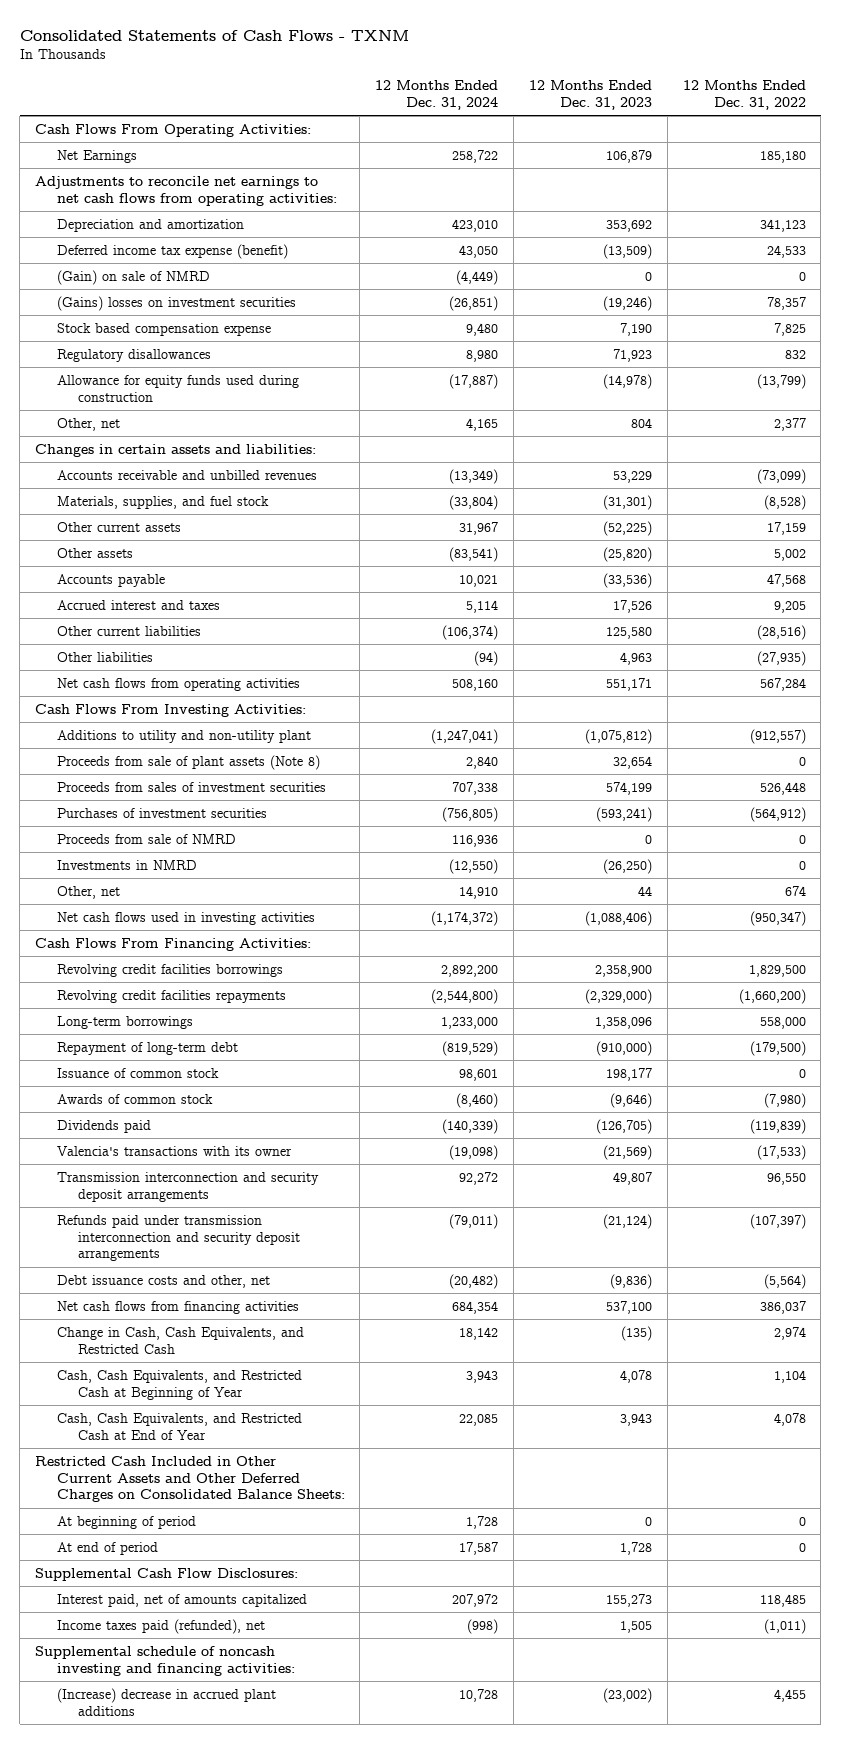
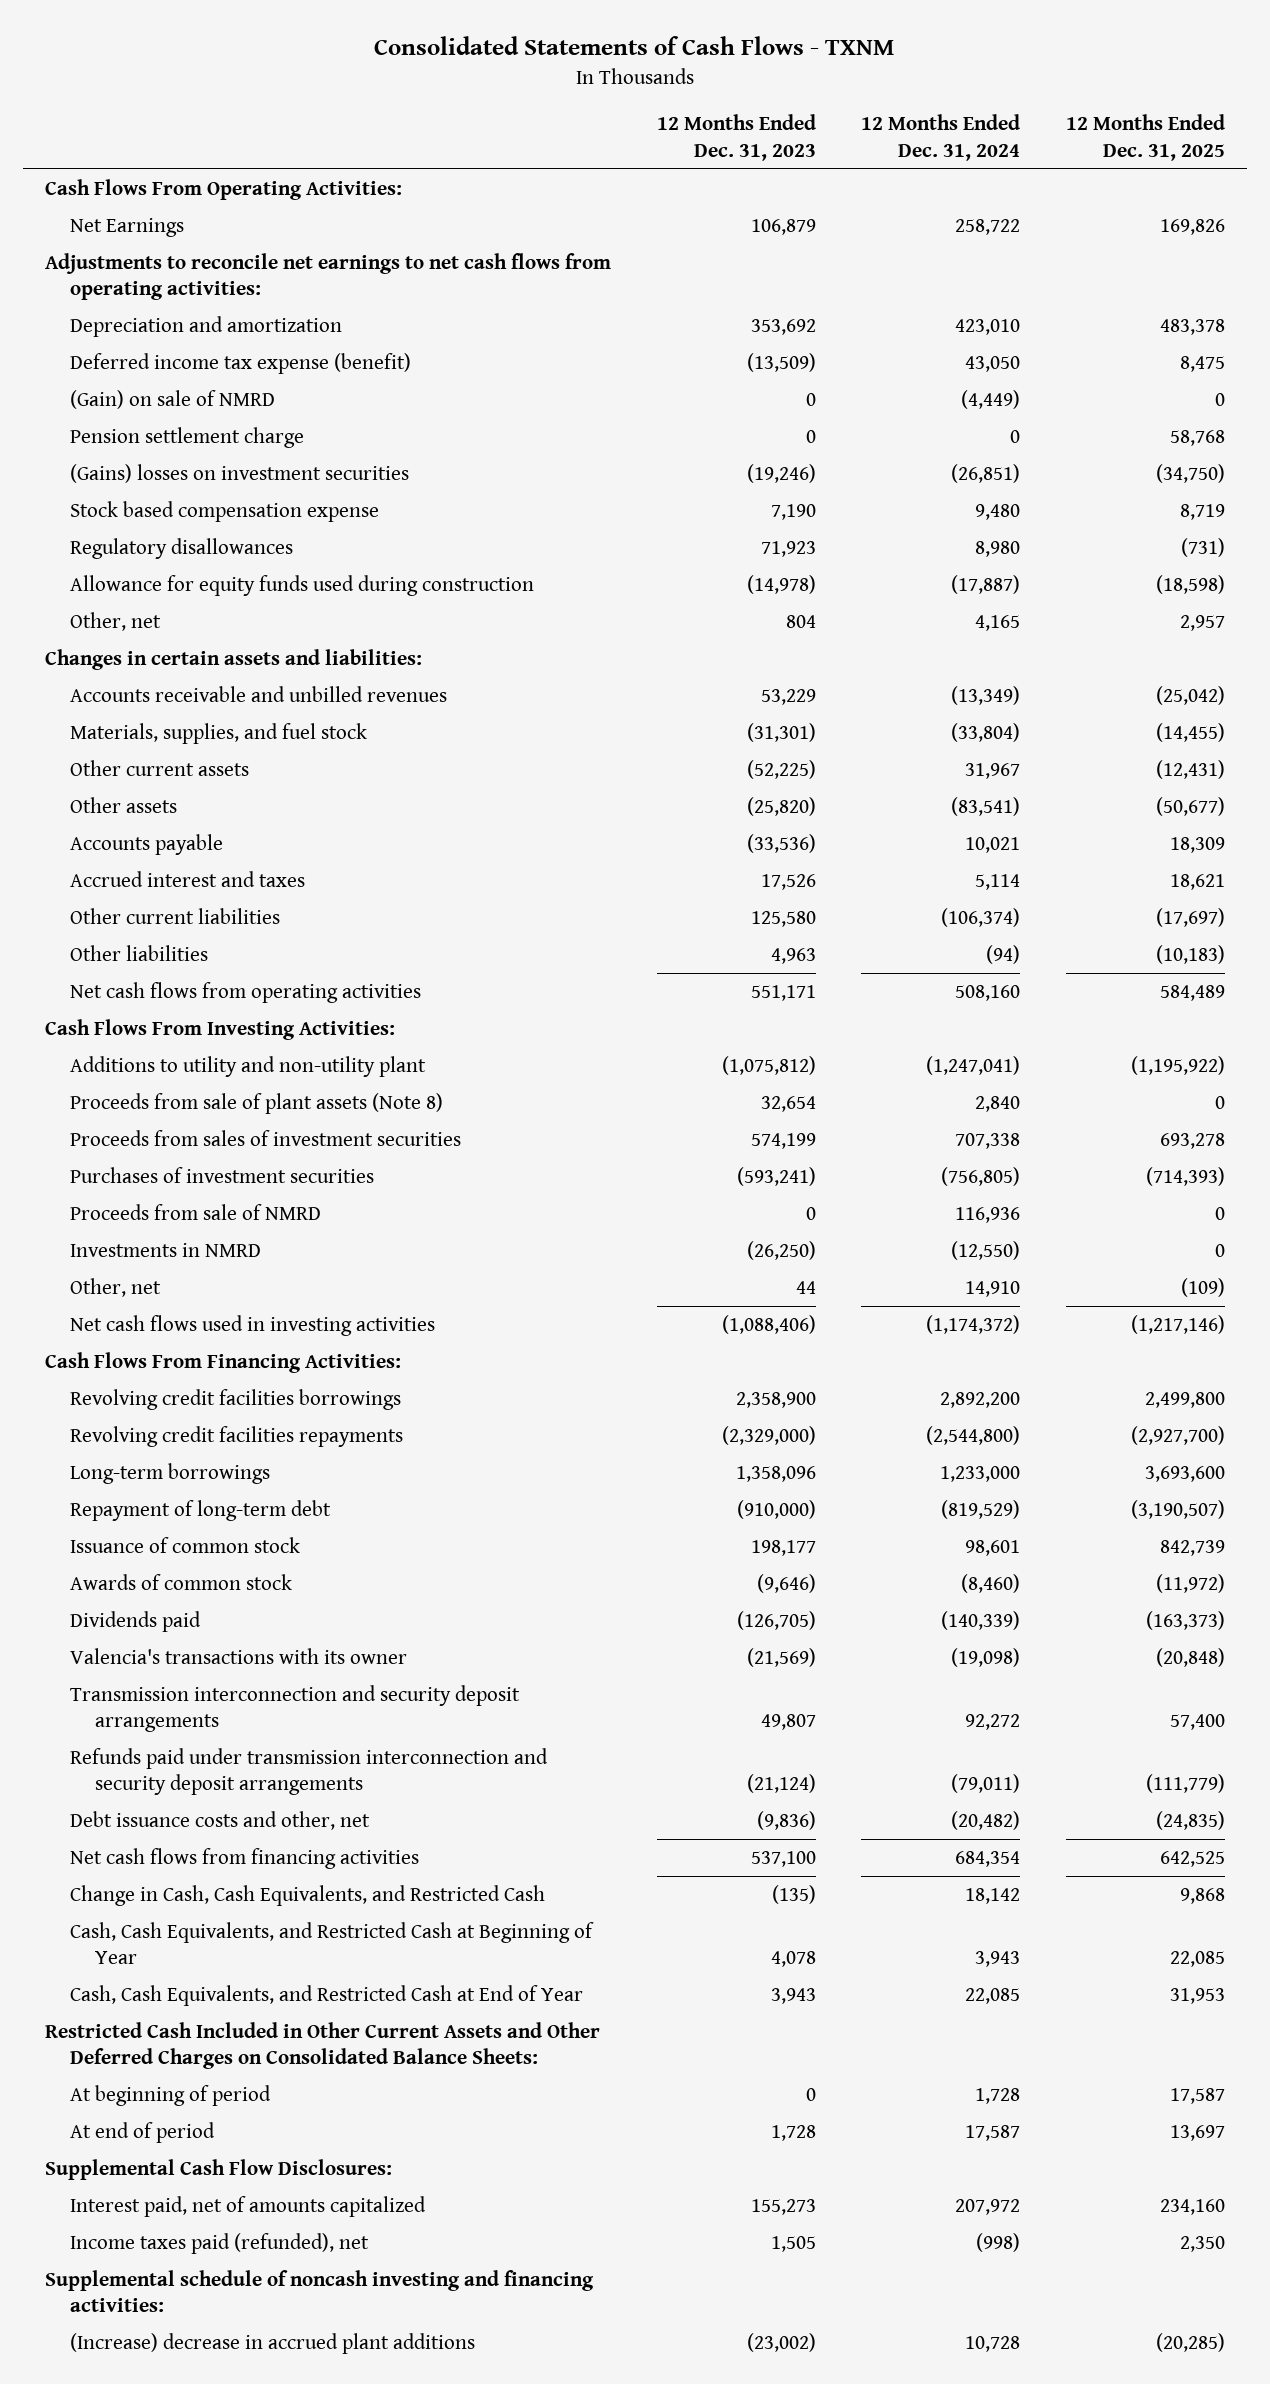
[682,80,806,110] 12 Months Ended Dec. 31, 2022 -> none
none -> [1065,114,1225,161] 12 Months Ended Dec. 31, 2025
none -> [70,426,305,448] Pension settlement charge

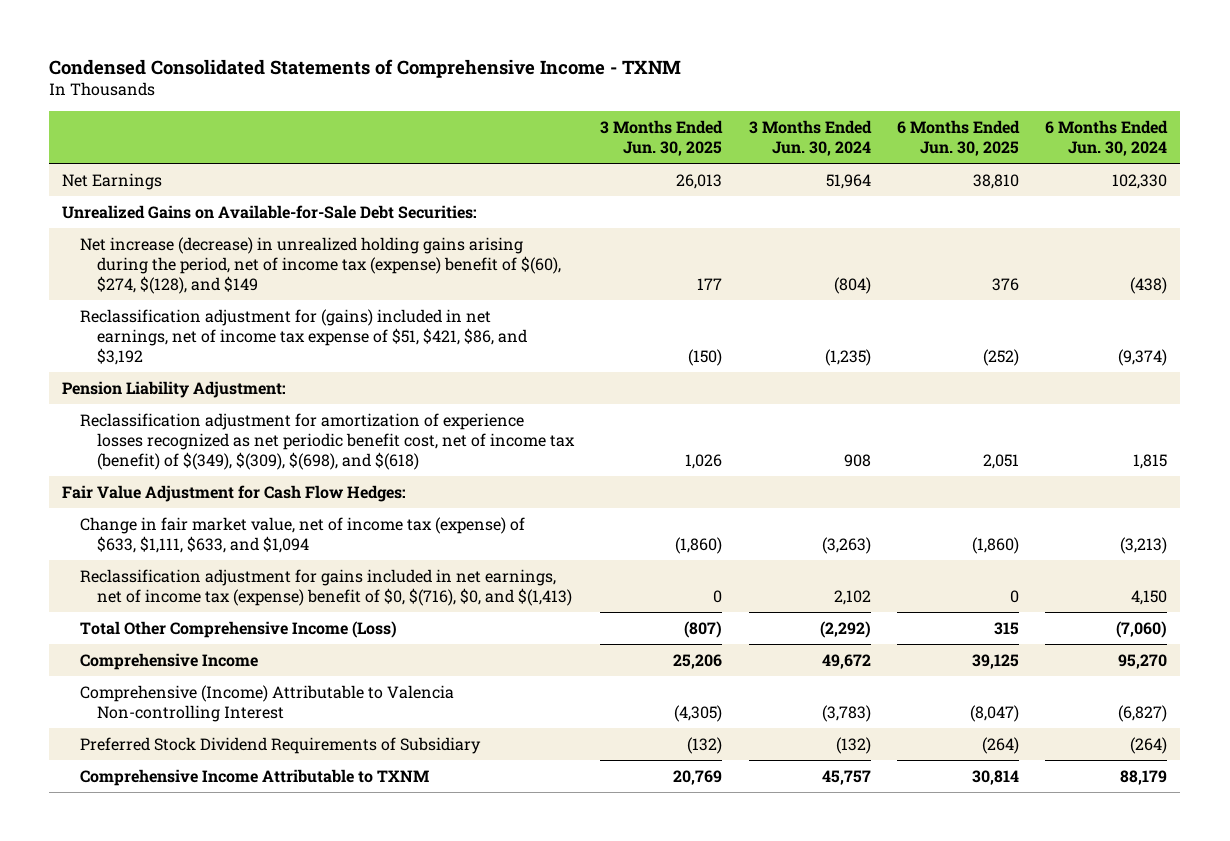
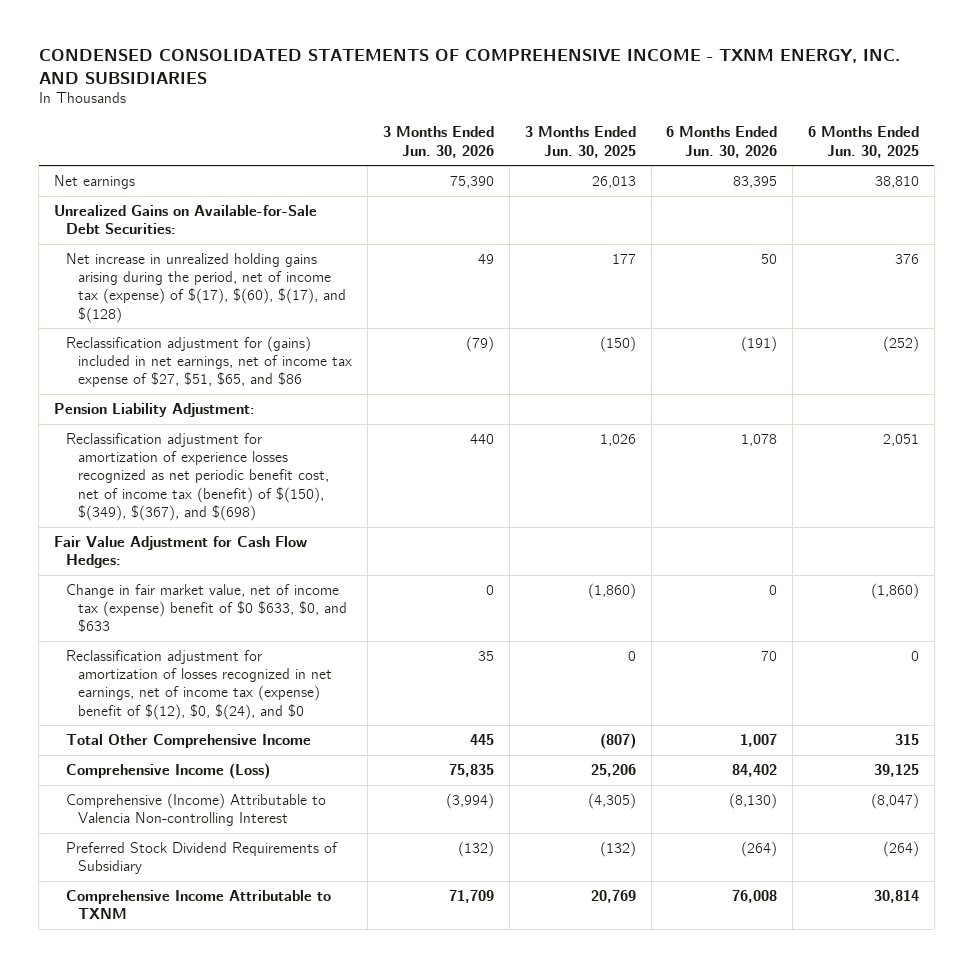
[49,58,682,78] Condensed Consolidated Statements of Comprehensive Income - TXNM -> [38,49,900,84] CONDENSED CONSOLIDATED STATEMENTS OF COMPREHENSIVE INCOME - TXNM ENERGY, INC. AND SUBSIDIARIES
[748,119,872,156] 3 Months Ended Jun. 30, 2024 -> none
[1045,119,1169,156] 6 Months Ended Jun. 30, 2024 -> none
none -> [382,126,494,158] 3 Months Ended Jun. 30, 2026
none -> [666,126,778,158] 6 Months Ended Jun. 30, 2026
[62,172,163,190] Net Earnings -> [54,174,136,189] Net earnings
[79,236,562,294] Net increase (decrease) in unrealized holding gains arising during the period, net of income tax (expense) benefit of $(60), $274, $(128), and $149 -> [66,252,347,323] Net increase in unrealized holding gains arising during the period, net of income tax (expense) of $(17), $(60), $(17), and $(128)
[79,308,528,365] Reclassification adjustment for (gains) included in net earnings, net of income tax expense of $51, $421, $86, and $3,192 -> [66,335,353,388] Reclassification adjustment for (gains) included in net earnings, net of income tax expense of $27, $51, $65, and $86
[79,412,576,470] Reclassification adjustment for amortization of experience losses recognized as net periodic benefit cost, net of income tax (benefit) of $(349), $(309), $(698), and $(618) -> [66,432,330,521] Reclassification adjustment for amortization of experience losses recognized as net periodic benefit cost, net of income tax (benefit) of $(150), $(349), $(367), and $(698)
[79,516,525,553] Change in fair market value, net of income tax (expense) of $633, $1,111, $633, and $1,094 -> [66,583,348,633] Change in fair market value, net of income tax (expense) benefit of $0 $633, $0, and $633
[79,568,573,606] Reclassification adjustment for gains included in net earnings, net of income tax (expense) benefit of $0, $(716), $0, and $(1,413) -> [66,649,333,720] Reclassification adjustment for amortization of losses recognized in net earnings, net of income tax (expense) benefit of $(12), $0, $(24), and $0
[79,620,397,638] Total Other Comprehensive Income (Loss) -> [66,733,312,748] Total Other Comprehensive Income
[79,652,258,670] Comprehensive Income -> [66,762,271,779] Comprehensive Income (Loss)

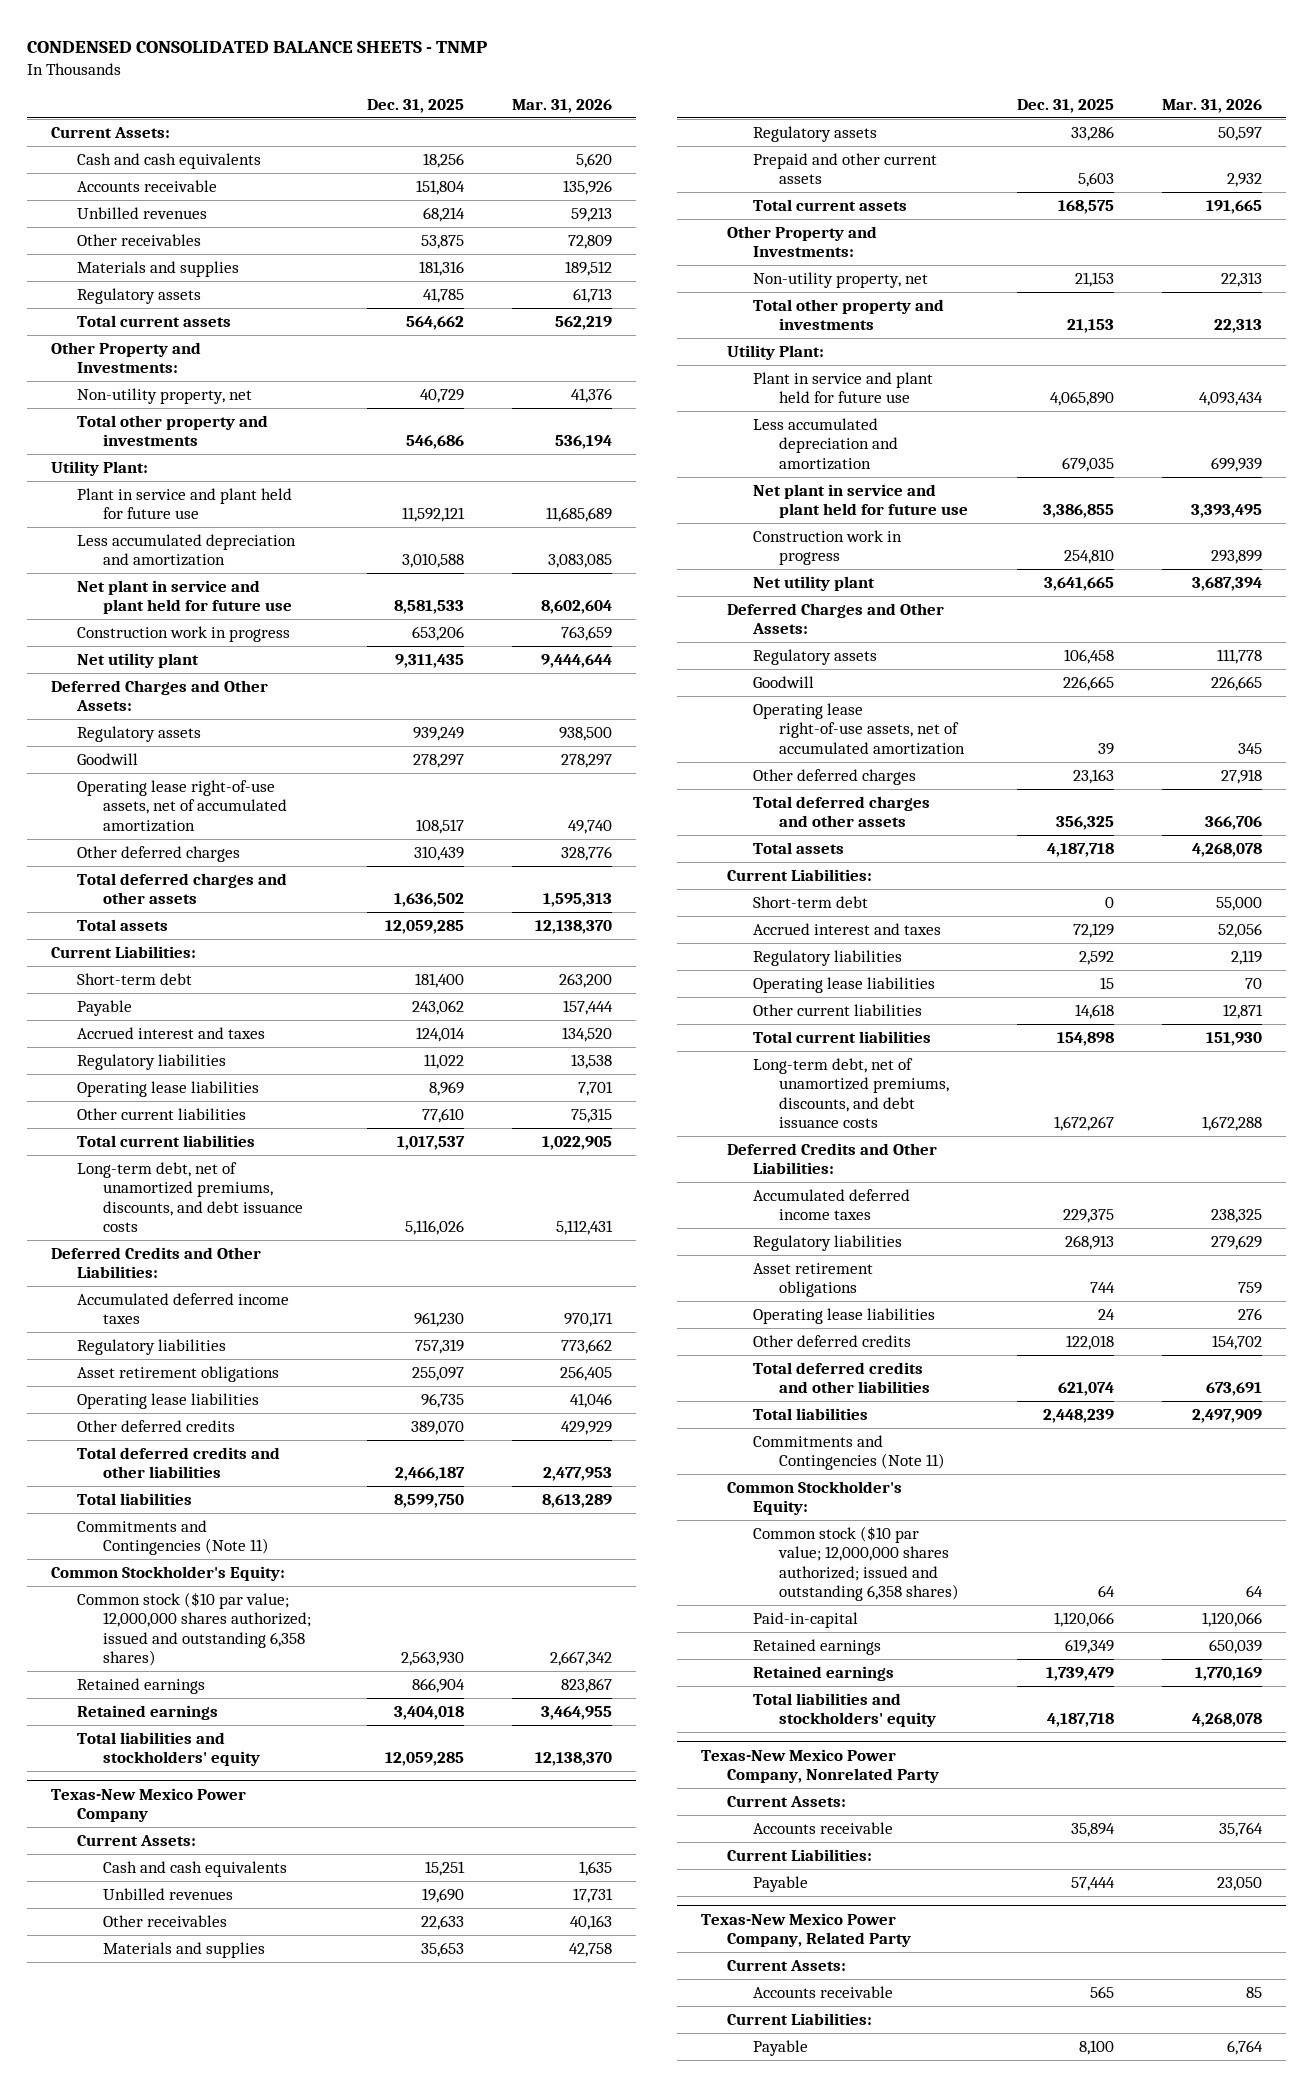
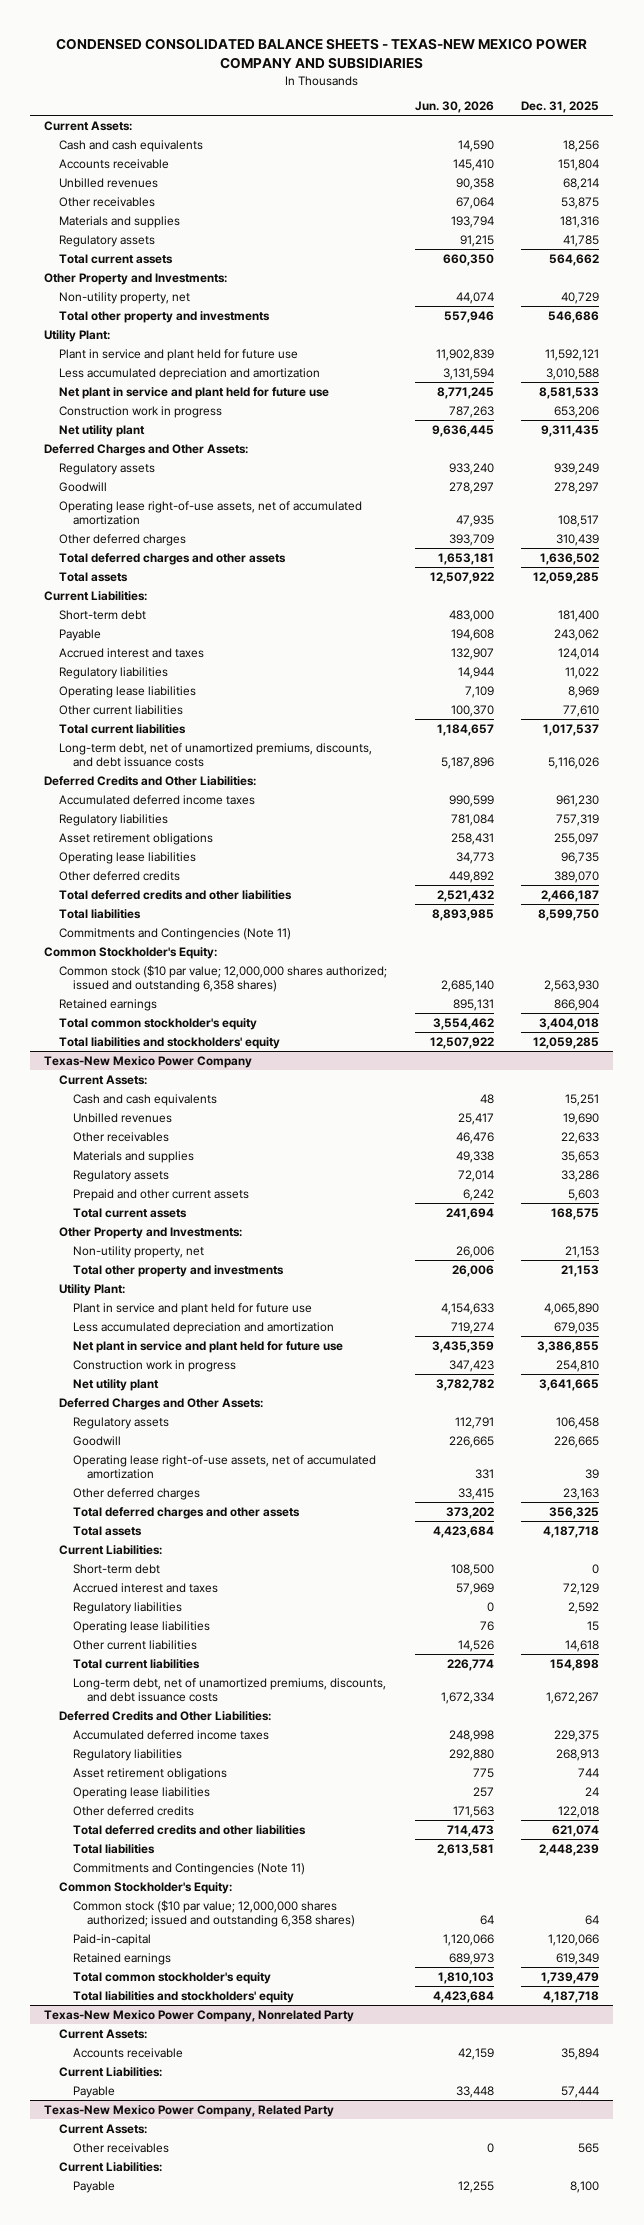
[27,40,488,53] CONDENSED CONSOLIDATED BALANCE SHEETS - TNMP -> [55,38,587,70] CONDENSED CONSOLIDATED BALANCE SHEETS - TEXAS-NEW MEXICO POWER COMPANY AND SUBSIDIARIES
[511,99,612,114] Mar. 31, 2026 -> none
none -> [414,101,494,114] Jun. 30, 2026
[77,1704,219,1720] Retained earnings -> [58,1017,257,1030] Total common stockholder's equity
[753,1665,895,1681] Retained earnings -> [73,1971,272,1984] Total common stockholder's equity
[753,1985,894,1998] Accounts receivable -> [73,2142,170,2153] Other receivables

